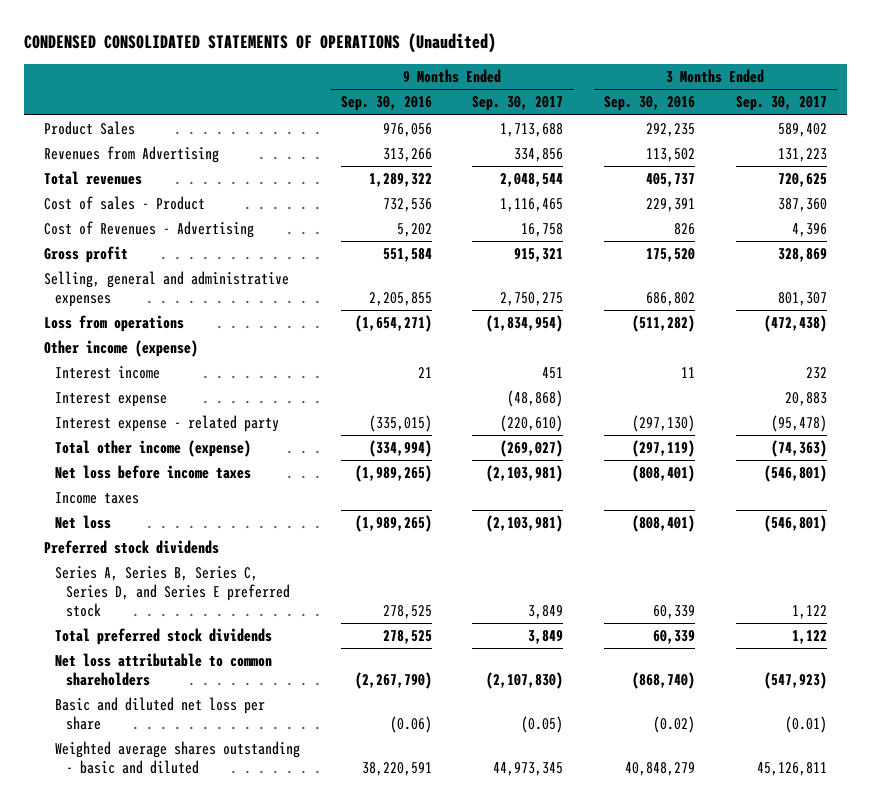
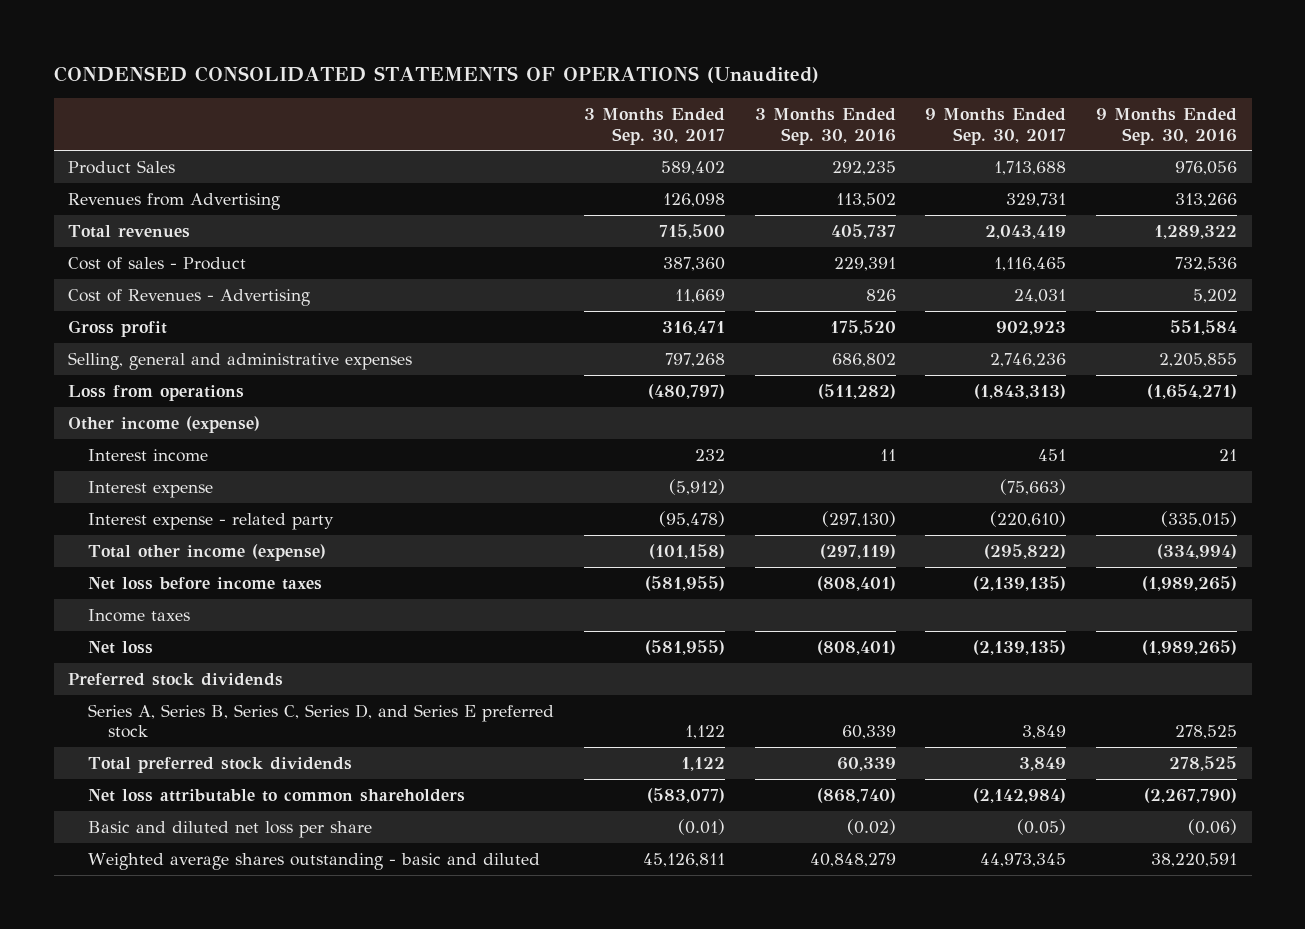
[514,148,564,163] 334,856 -> [1006,192,1067,207] 329,731
[777,148,827,163] 131,223 -> [663,192,726,207] 126,098
[500,173,564,188] 2,048,544 -> [985,224,1067,239] 2,043,419
[777,173,827,188] 720,625 -> [659,223,726,239] 715,500
[521,223,564,238] 16,758 -> [1014,288,1067,303] 24,031
[791,223,827,238] 4,396 -> [675,288,726,303] 11,669
[514,248,564,263] 915,321 -> [996,320,1067,335] 902,923
[777,248,827,263] 328,869 -> [662,320,726,335] 316,471
[500,292,564,307] 2,750,275 -> [990,352,1067,367] 2,746,236
[777,292,827,307] 801,307 -> [665,352,726,367] 797,268
[486,315,564,333] (1,834,954) -> [974,383,1067,399] (1,843,313)
[763,315,827,333] (472,438) -> [648,383,726,399] (480,797)
[507,390,564,408] (48,868) -> [1000,478,1067,495] (75,663)
[784,392,827,407] 20,883 -> [669,478,726,495] (5,912)
[500,440,564,458] (269,027) -> [984,543,1067,559] (295,822)
[770,440,827,458] (74,363) -> [649,543,726,559] (101,158)
[486,465,564,483] (2,103,981) -> [973,575,1067,591] (2,139,135)
[763,465,827,483] (546,801) -> [645,575,726,591] (581,955)
[486,515,564,533] (2,103,981) -> [973,639,1067,655] (2,139,135)
[763,515,827,533] (546,801) -> [645,639,726,655] (581,955)
[486,672,564,690] (2,107,830) -> [973,787,1067,803] (2,142,984)
[763,672,827,690] (547,923) -> [647,787,726,803] (583,077)

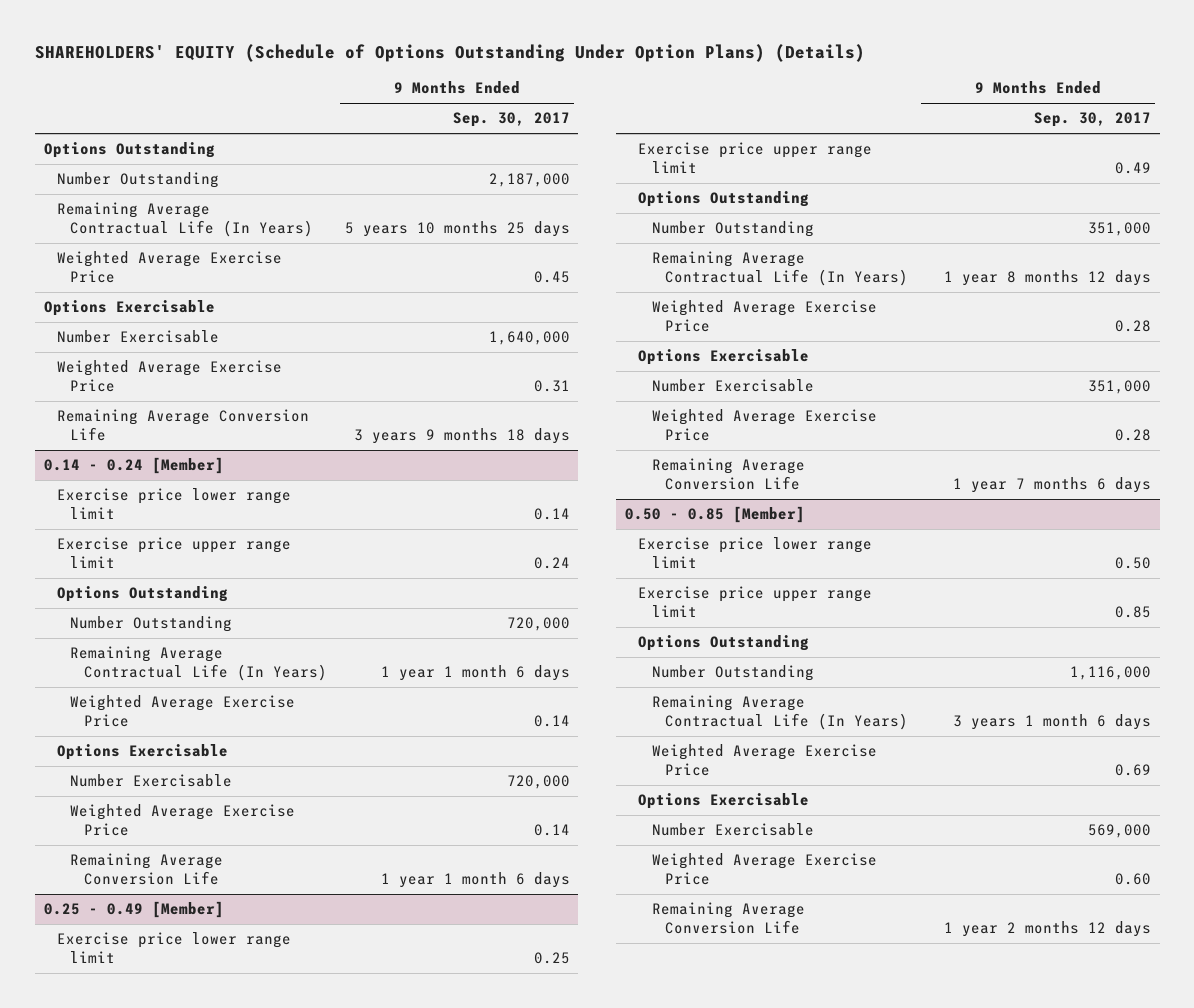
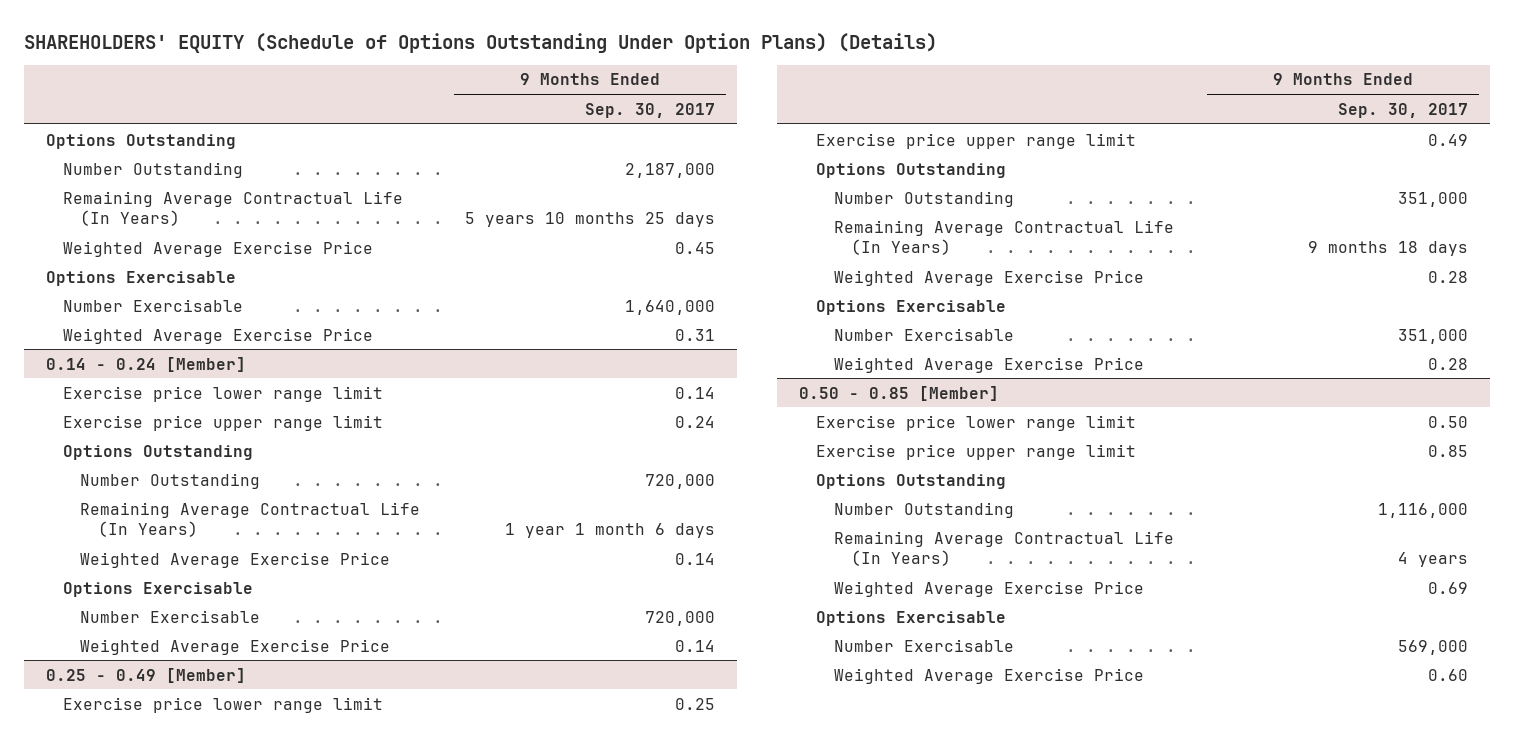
[57,409,310,442] Remaining Average Conversion Life -> none
[70,853,224,886] Remaining Average Conversion Life -> none
[943,270,1151,287] 1 year 8 months 12 days -> [1308,241,1469,257] 9 months 18 days
[651,458,805,491] Remaining Average Conversion Life -> none
[952,714,1151,731] 3 years 1 month 6 days -> [1398,552,1469,568] 4 years
[651,902,805,935] Remaining Average Conversion Life -> none

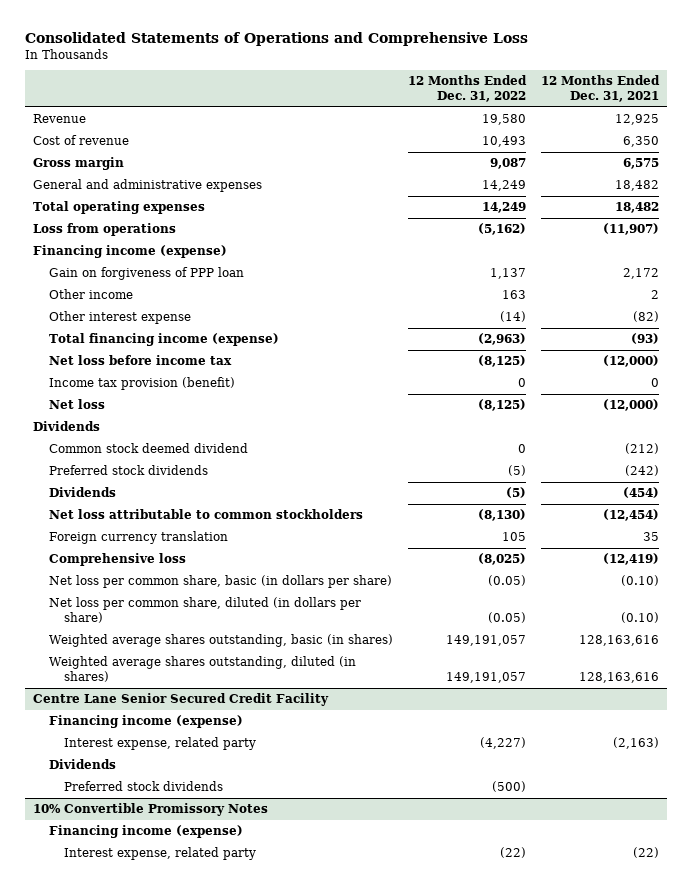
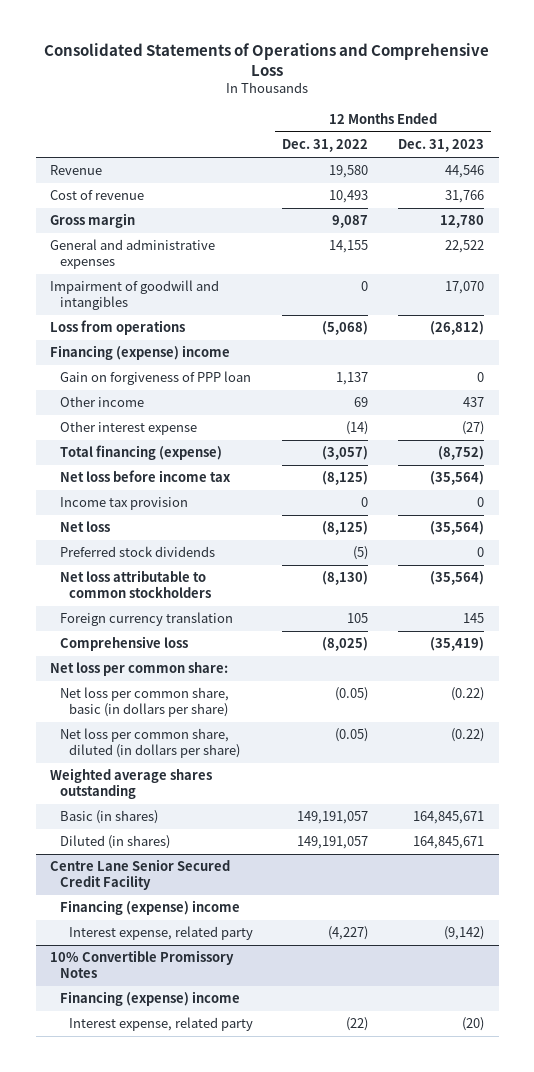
[541,75,661,103] 12 Months Ended Dec. 31, 2021 -> none
none -> [397,139,484,153] Dec. 31, 2023
[32,201,205,215] Total operating expenses -> none
[482,180,527,192] 14,249 -> [329,240,369,254] 14,155
none -> [50,280,220,311] Impairment of goodwill and intangibles
[478,223,527,236] (5,162) -> [322,321,369,336] (5,068)
[32,245,227,259] Financing income (expense) -> [50,345,231,361] Financing (expense) income
[502,290,527,300] 163 -> [354,397,369,408] 69
[48,333,279,347] Total financing income (expense) -> [59,445,222,461] Total financing (expense)
[478,333,527,346] (2,963) -> [322,446,369,461] (3,057)
[48,377,235,391] Income tax provision (benefit) -> [59,497,188,511] Income tax provision
[32,421,100,432] Dividends -> none
[48,443,248,454] Common stock deemed dividend -> none
[48,487,116,498] Dividends -> none
none -> [50,662,229,677] Net loss per common share:
none -> [50,768,213,800] Weighted average shares outstanding
[48,634,393,648] Weighted average shares outstanding, basic (in shares) -> [59,810,158,825] Basic (in shares)
[48,656,356,683] Weighted average shares outstanding, diluted (in shares) -> [59,835,170,850] Diluted (in shares)
[48,715,243,729] Financing income (expense) -> [59,900,240,916] Financing (expense) income
[48,759,116,770] Dividends -> none
[64,781,224,792] Preferred stock dividends -> none
[48,825,243,839] Financing income (expense) -> [59,991,240,1007] Financing (expense) income

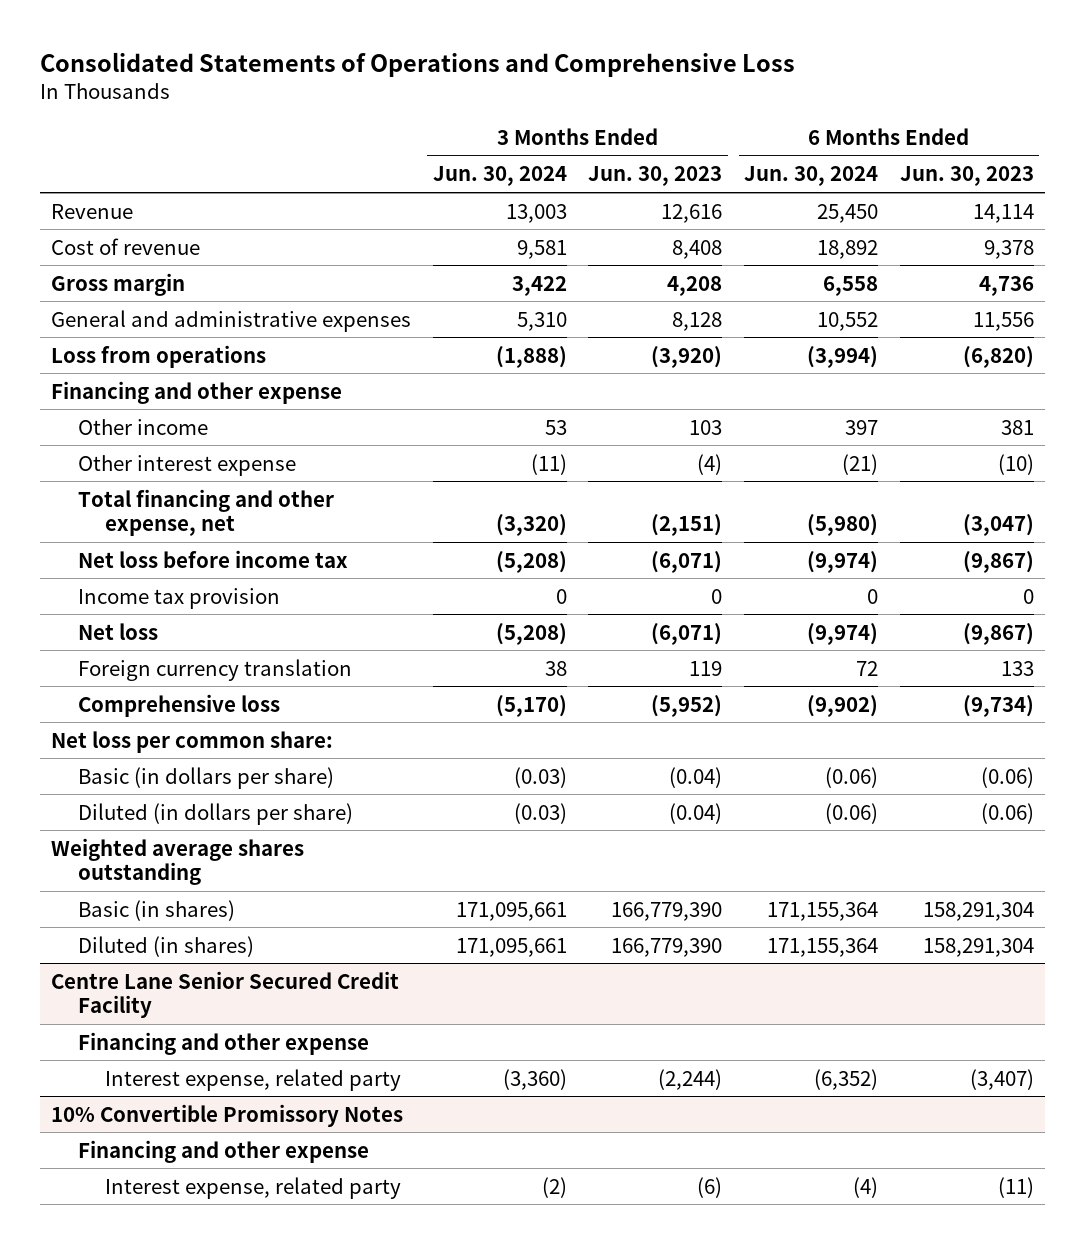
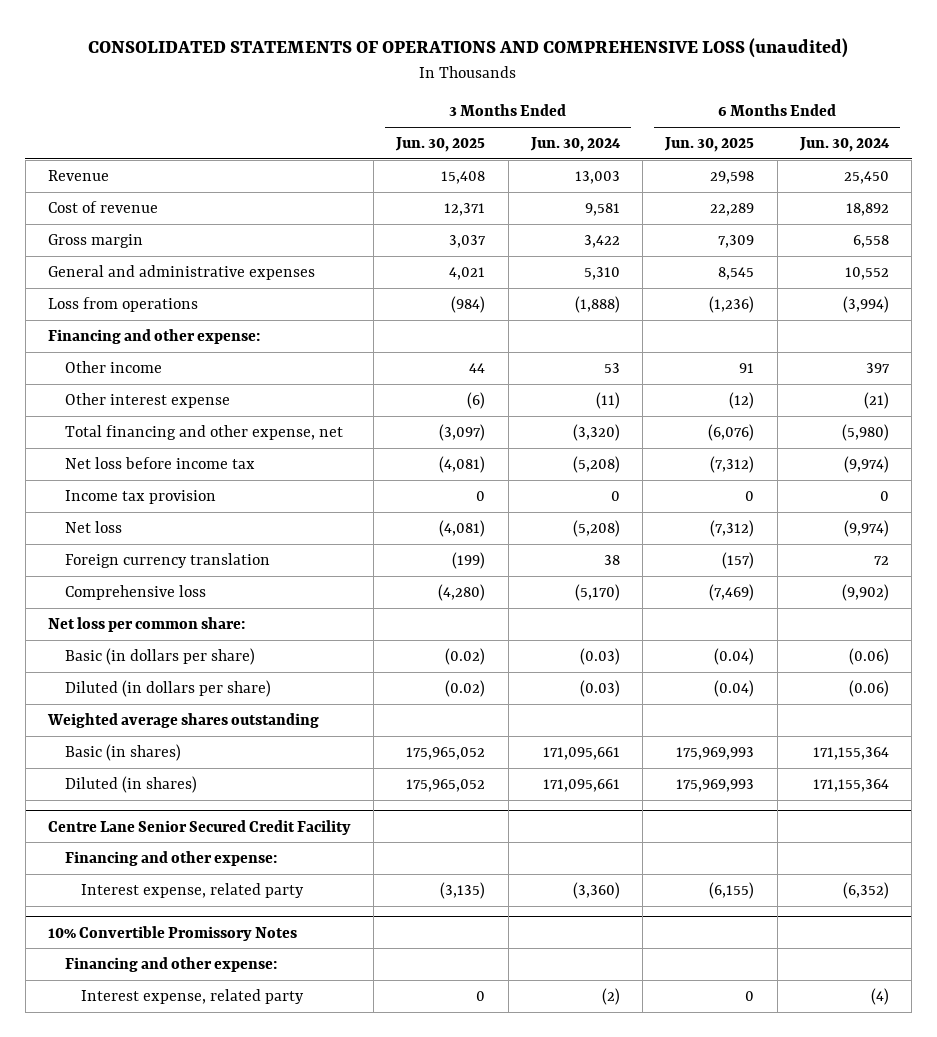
[40,51,796,77] Consolidated Statements of Operations and Comprehensive Loss -> [88,38,849,59] CONSOLIDATED STATEMENTS OF OPERATIONS AND COMPREHENSIVE LOSS (unaudited)
[588,166,723,187] Jun. 30, 2023 -> none
[899,166,1034,187] Jun. 30, 2023 -> none
none -> [395,137,486,153] Jun. 30, 2025
none -> [664,137,755,153] Jun. 30, 2025
[51,380,343,404] Financing and other expense -> [47,328,260,344] Financing and other expense:
[78,1031,370,1055] Financing and other expense -> [64,850,277,866] Financing and other expense:
[78,1139,370,1163] Financing and other expense -> [64,956,277,972] Financing and other expense:

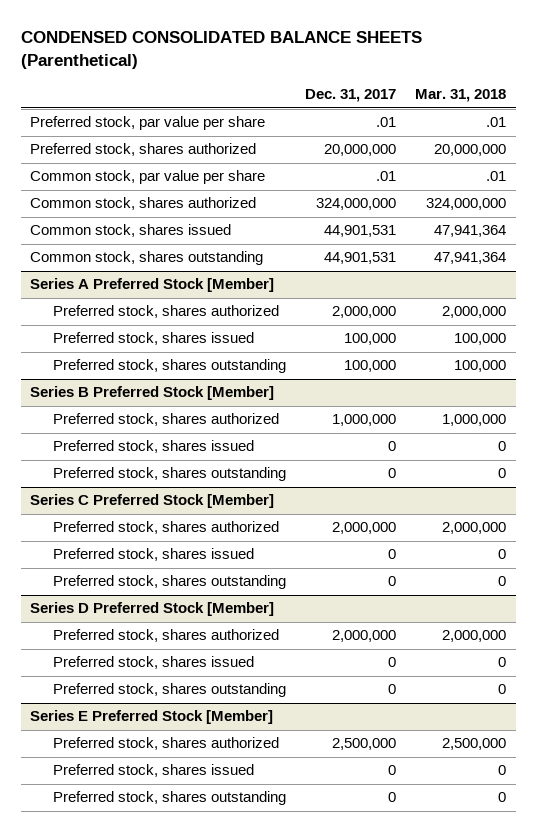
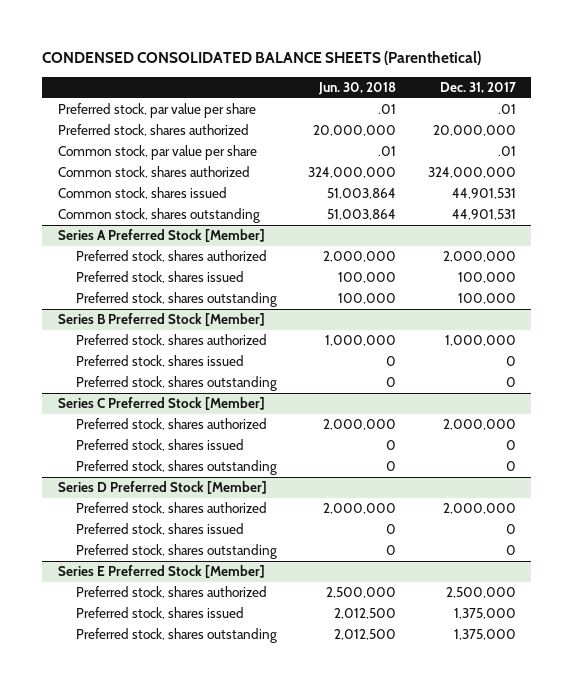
[415,89,507,103] Mar. 31, 2018 -> none
none -> [318,82,397,96] Jun. 30, 2018
[387,765,396,776] 0 -> [453,608,516,620] 1,375,000
[387,792,396,803] 0 -> [453,629,516,641] 1,375,000

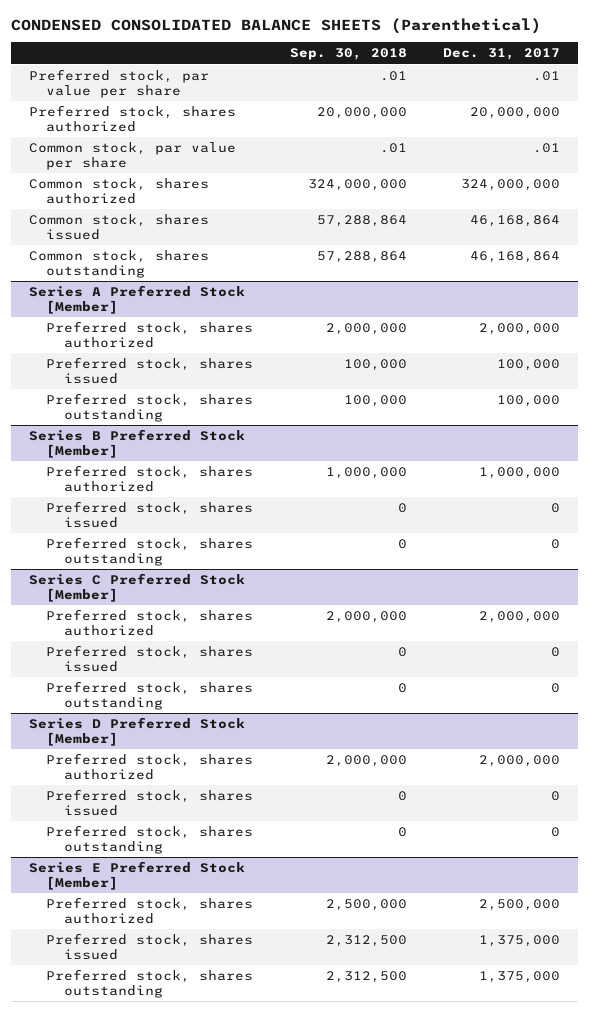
[318,82,397,96] Jun. 30, 2018 -> none
none -> [289,48,407,61] Sep. 30, 2018
[451,188,516,200] 44,901,531 -> [469,214,560,227] 46,168,864
[451,209,516,221] 44,901,531 -> [469,250,560,263] 46,168,864

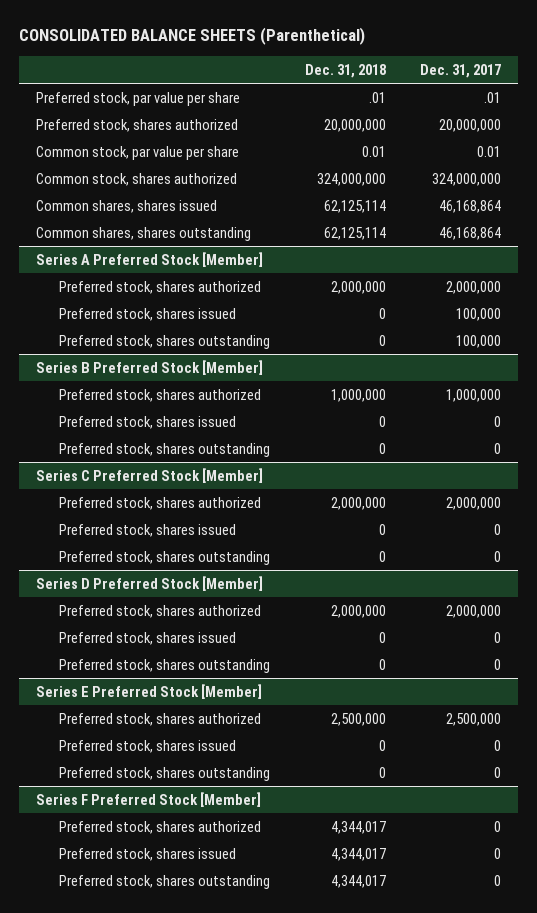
[10,17,541,34] CONDENSED CONSOLIDATED BALANCE SHEETS (Parenthetical) -> [18,27,365,46] CONSOLIDATED BALANCE SHEETS (Parenthetical)
[289,48,407,61] Sep. 30, 2018 -> none
none -> [304,63,386,78] Dec. 31, 2018
[532,142,560,153] .01 -> [477,145,502,157] 0.01
[28,213,209,240] Common stock, shares issued -> [35,199,217,213] Common shares, shares issued
[28,249,209,278] Common stock, shares outstanding -> [35,226,251,241] Common shares, shares outstanding
[478,934,560,947] 1,375,000 -> [494,739,502,751] 0
[478,970,560,983] 1,375,000 -> [494,766,502,778] 0
none -> [35,791,261,807] Series F Preferred Stock [Member]
none -> [58,820,261,834] Preferred stock, shares authorized
none -> [58,847,236,861] Preferred stock, shares issued
none -> [58,874,270,889] Preferred stock, shares outstanding

